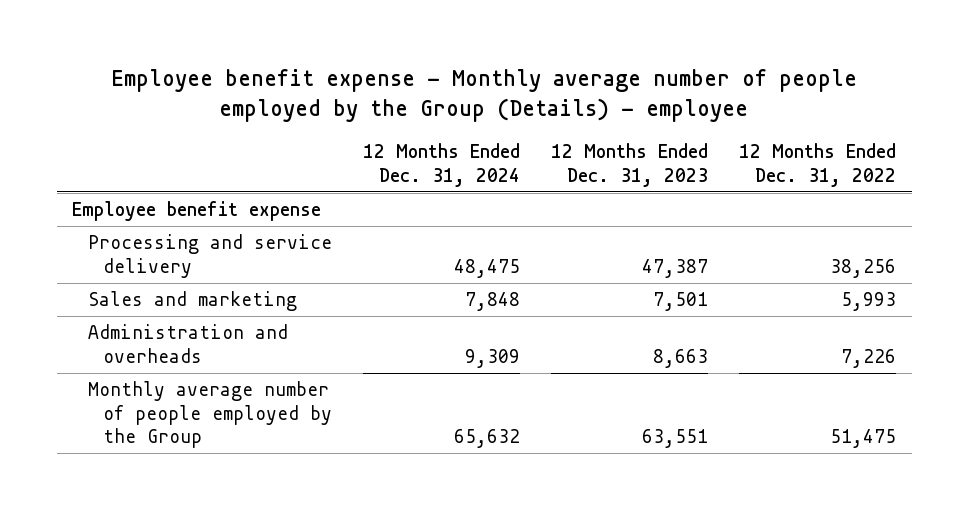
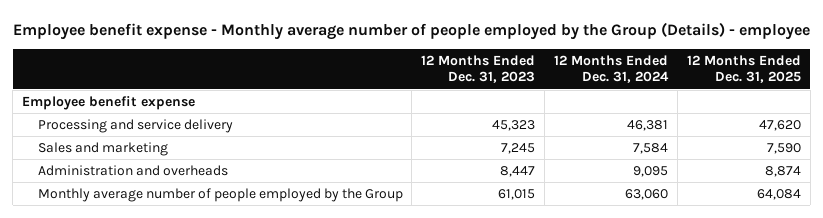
[739,143,897,187] 12 Months Ended Dec. 31, 2022 -> none
none -> [686,54,801,84] 12 Months Ended Dec. 31, 2025
[454,258,521,278] 48,475 -> [626,119,668,131] 46,381
[642,258,709,278] 47,387 -> [492,119,536,131] 45,323
[465,292,521,312] 7,848 -> [632,142,668,154] 7,584
[653,292,709,312] 7,501 -> [501,142,536,154] 7,245
[465,348,521,368] 9,309 -> [632,165,668,177] 9,095
[653,348,709,368] 8,663 -> [500,165,536,177] 8,447
[454,428,521,448] 65,632 -> [624,188,668,200] 63,060
[642,428,709,448] 63,551 -> [498,188,536,200] 61,015

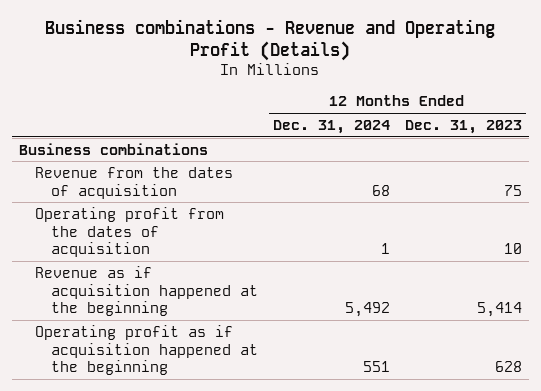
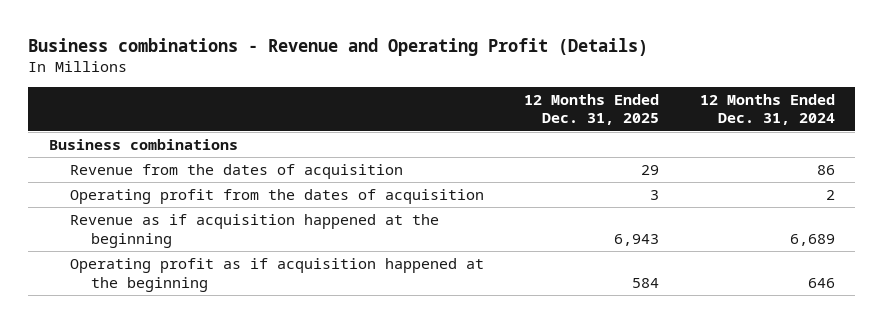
[404,119,522,134] Dec. 31, 2023 -> none
none -> [524,93,660,126] 12 Months Ended Dec. 31, 2025
[371,184,390,196] 68 -> [817,165,836,176] 86
[380,243,390,255] 1 -> [826,190,836,201] 2
[344,302,390,318] 5,492 -> [790,233,836,246] 6,689
[362,361,390,373] 551 -> [808,277,836,288] 646

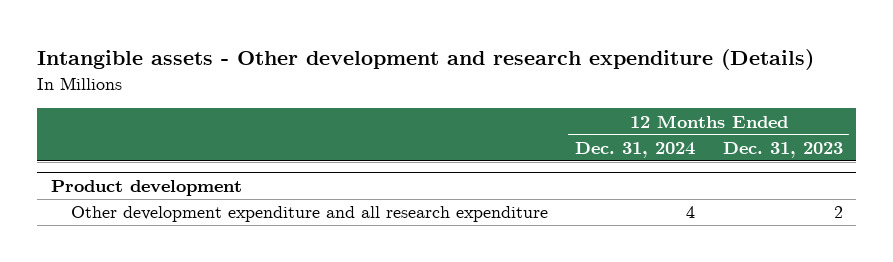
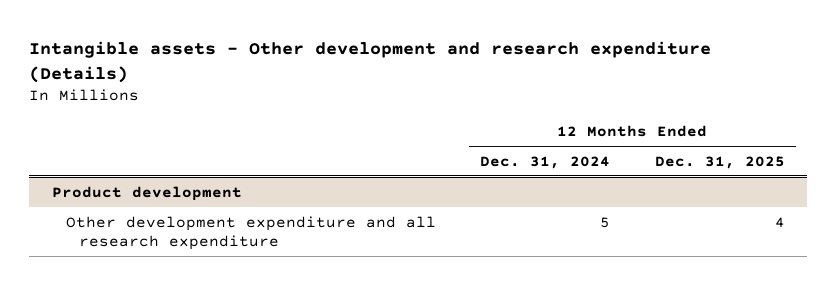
[722,141,843,158] Dec. 31, 2023 -> none
none -> [654,155,785,169] Dec. 31, 2025
[686,206,696,219] 4 -> [600,216,611,228] 5

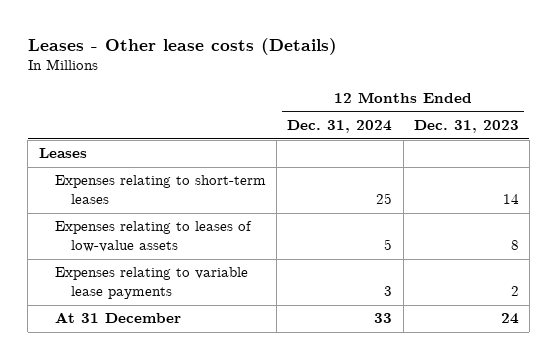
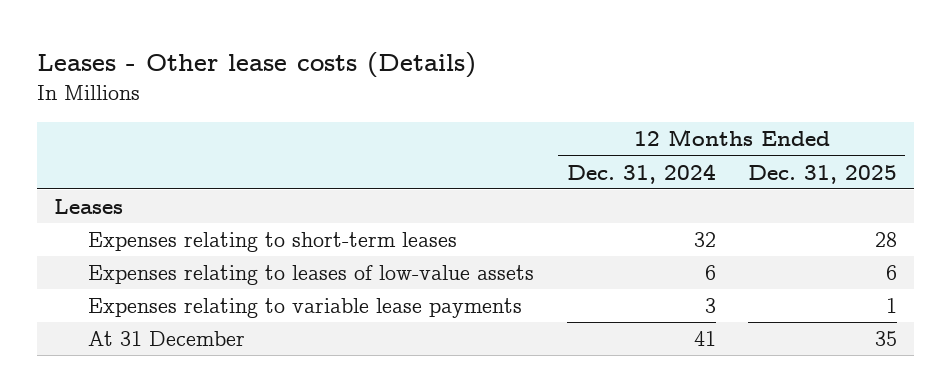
[413,120,519,134] Dec. 31, 2023 -> none
none -> [748,164,898,184] Dec. 31, 2025
[376,193,393,205] 25 -> [693,232,716,248] 32
[384,239,393,251] 5 -> [704,265,716,281] 6
[374,313,393,324] 33 -> [693,331,716,347] 41

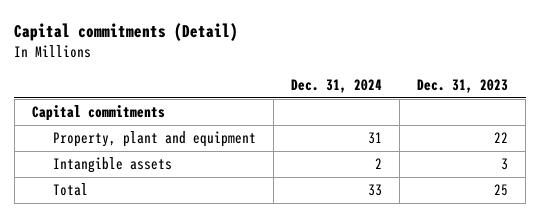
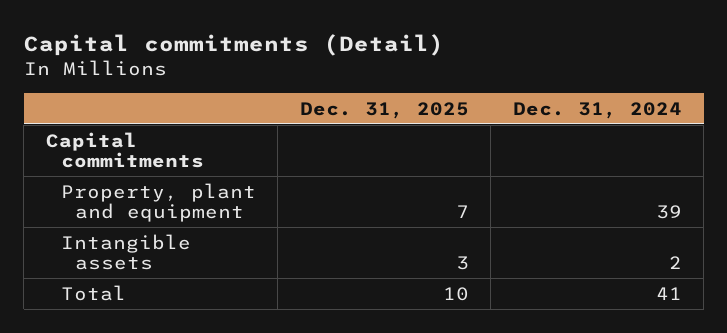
[417,79,509,94] Dec. 31, 2023 -> none
none -> [299,101,469,119] Dec. 31, 2025
[367,132,382,145] 31 -> [655,205,682,220] 39
[367,184,382,197] 33 -> [655,286,682,300] 41

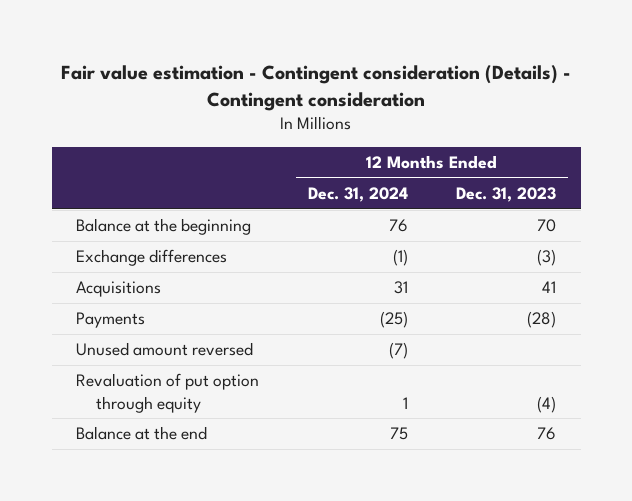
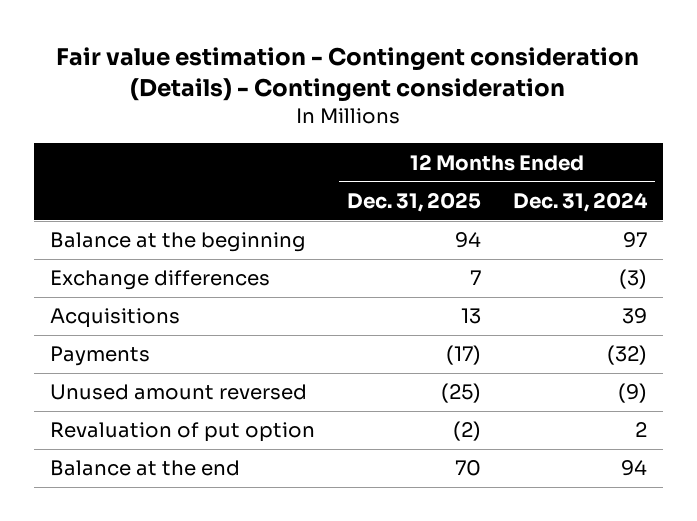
[456,186,557,202] Dec. 31, 2023 -> none
none -> [346,192,481,213] Dec. 31, 2025
[388,219,408,233] 76 -> [622,232,647,249] 97
[392,249,408,267] (1) -> [618,269,647,290] (3)
[393,281,408,295] 31 -> [621,308,647,325] 39
[379,311,408,329] (25) -> [606,345,647,366] (32)
[388,342,408,360] (7) -> [617,383,647,404] (9)
[76,373,260,413] Revaluation of put option through equity -> [50,422,316,443] Revaluation of put option
[402,396,408,409] 1 -> [634,422,647,438] 2
[389,427,408,441] 75 -> [620,460,647,477] 94

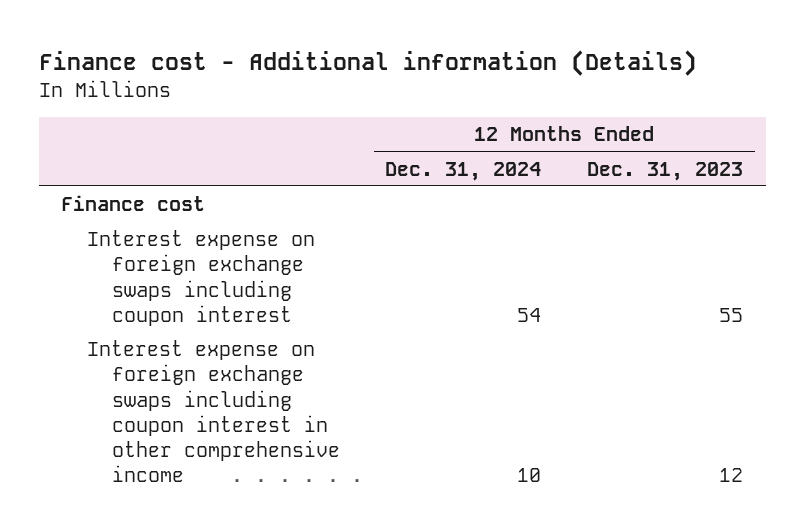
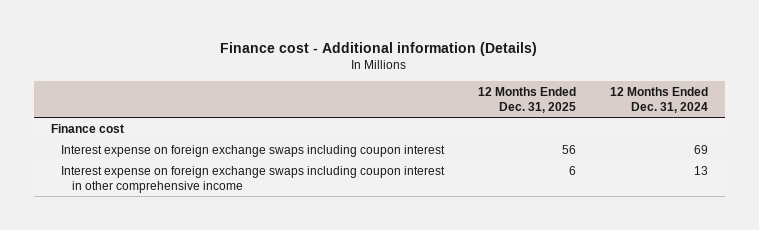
[587,161,744,181] Dec. 31, 2023 -> none
none -> [478,87,577,114] 12 Months Ended Dec. 31, 2025
[517,307,542,322] 54 -> [694,144,709,154] 69
[517,468,542,483] 10 -> [694,165,709,175] 13

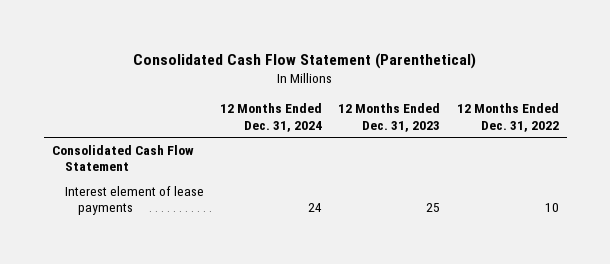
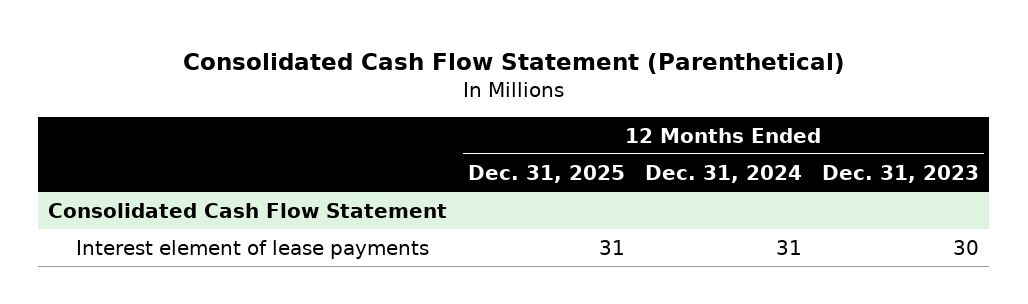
[456,103,559,132] 12 Months Ended Dec. 31, 2022 -> none
none -> [467,164,625,183] Dec. 31, 2025
[308,203,323,213] 24 -> [775,239,802,255] 31
[426,203,441,213] 25 -> [953,239,980,255] 30

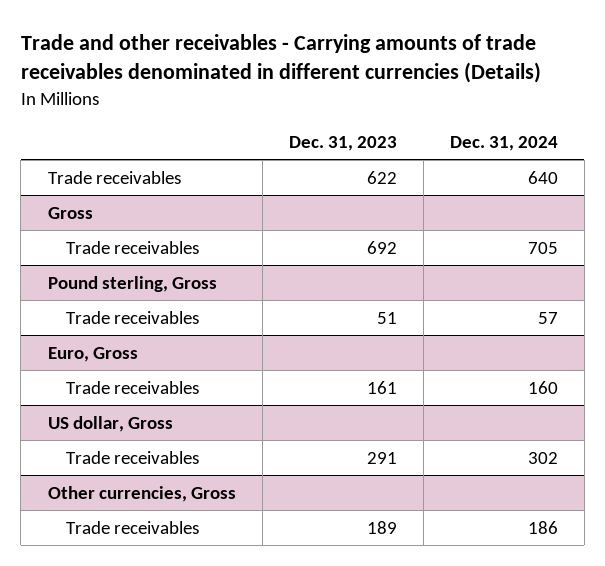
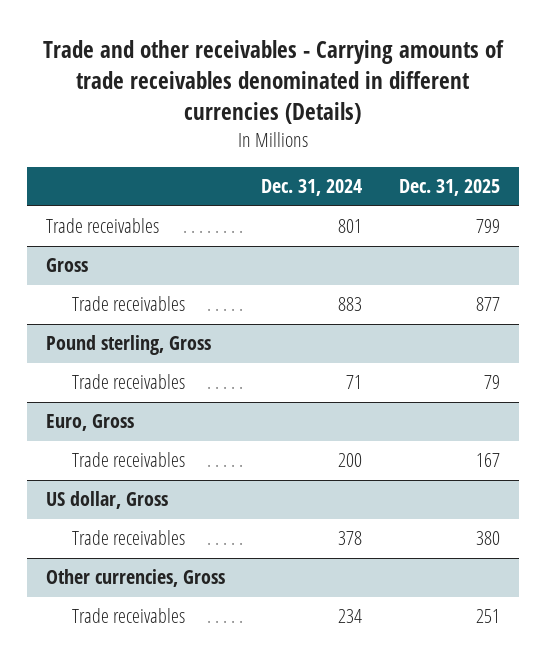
[288,135,397,151] Dec. 31, 2023 -> none
none -> [399,179,501,197] Dec. 31, 2025
[527,170,558,184] 640 -> [338,219,363,234] 801
[527,241,558,254] 705 -> [338,297,363,312] 883
[537,311,558,324] 57 -> [346,375,363,390] 71
[527,380,558,394] 160 -> [338,453,363,468] 200
[527,451,558,464] 302 -> [338,531,363,546] 378
[527,520,558,534] 186 -> [338,609,363,624] 234

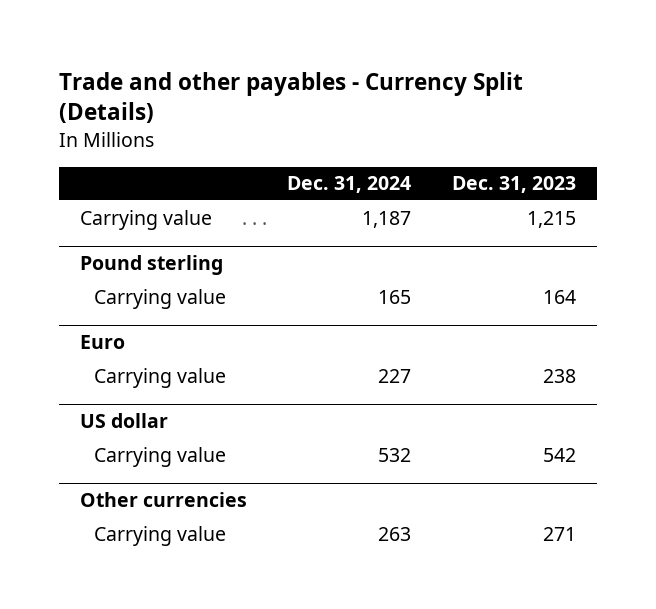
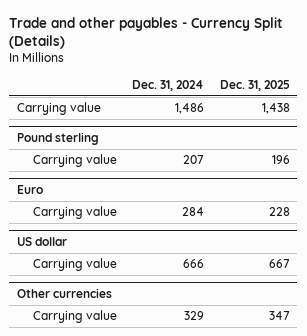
[452,176,577,194] Dec. 31, 2023 -> none
none -> [219,79,290,91] Dec. 31, 2025
[362,210,412,228] 1,187 -> [175,103,205,115] 1,486
[378,289,412,304] 165 -> [183,155,205,165] 207
[378,368,412,383] 227 -> [182,207,205,217] 284
[378,447,412,462] 532 -> [183,259,205,269] 666
[378,526,412,541] 263 -> [184,311,205,321] 329

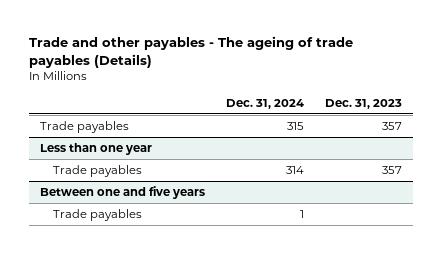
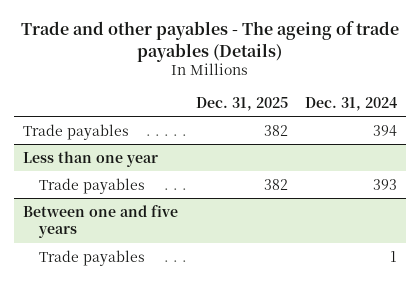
[325,98,403,109] Dec. 31, 2023 -> none
none -> [195,96,288,111] Dec. 31, 2025
[287,122,305,131] 315 -> [373,124,398,136] 394
[286,166,305,175] 314 -> [373,178,398,190] 393

